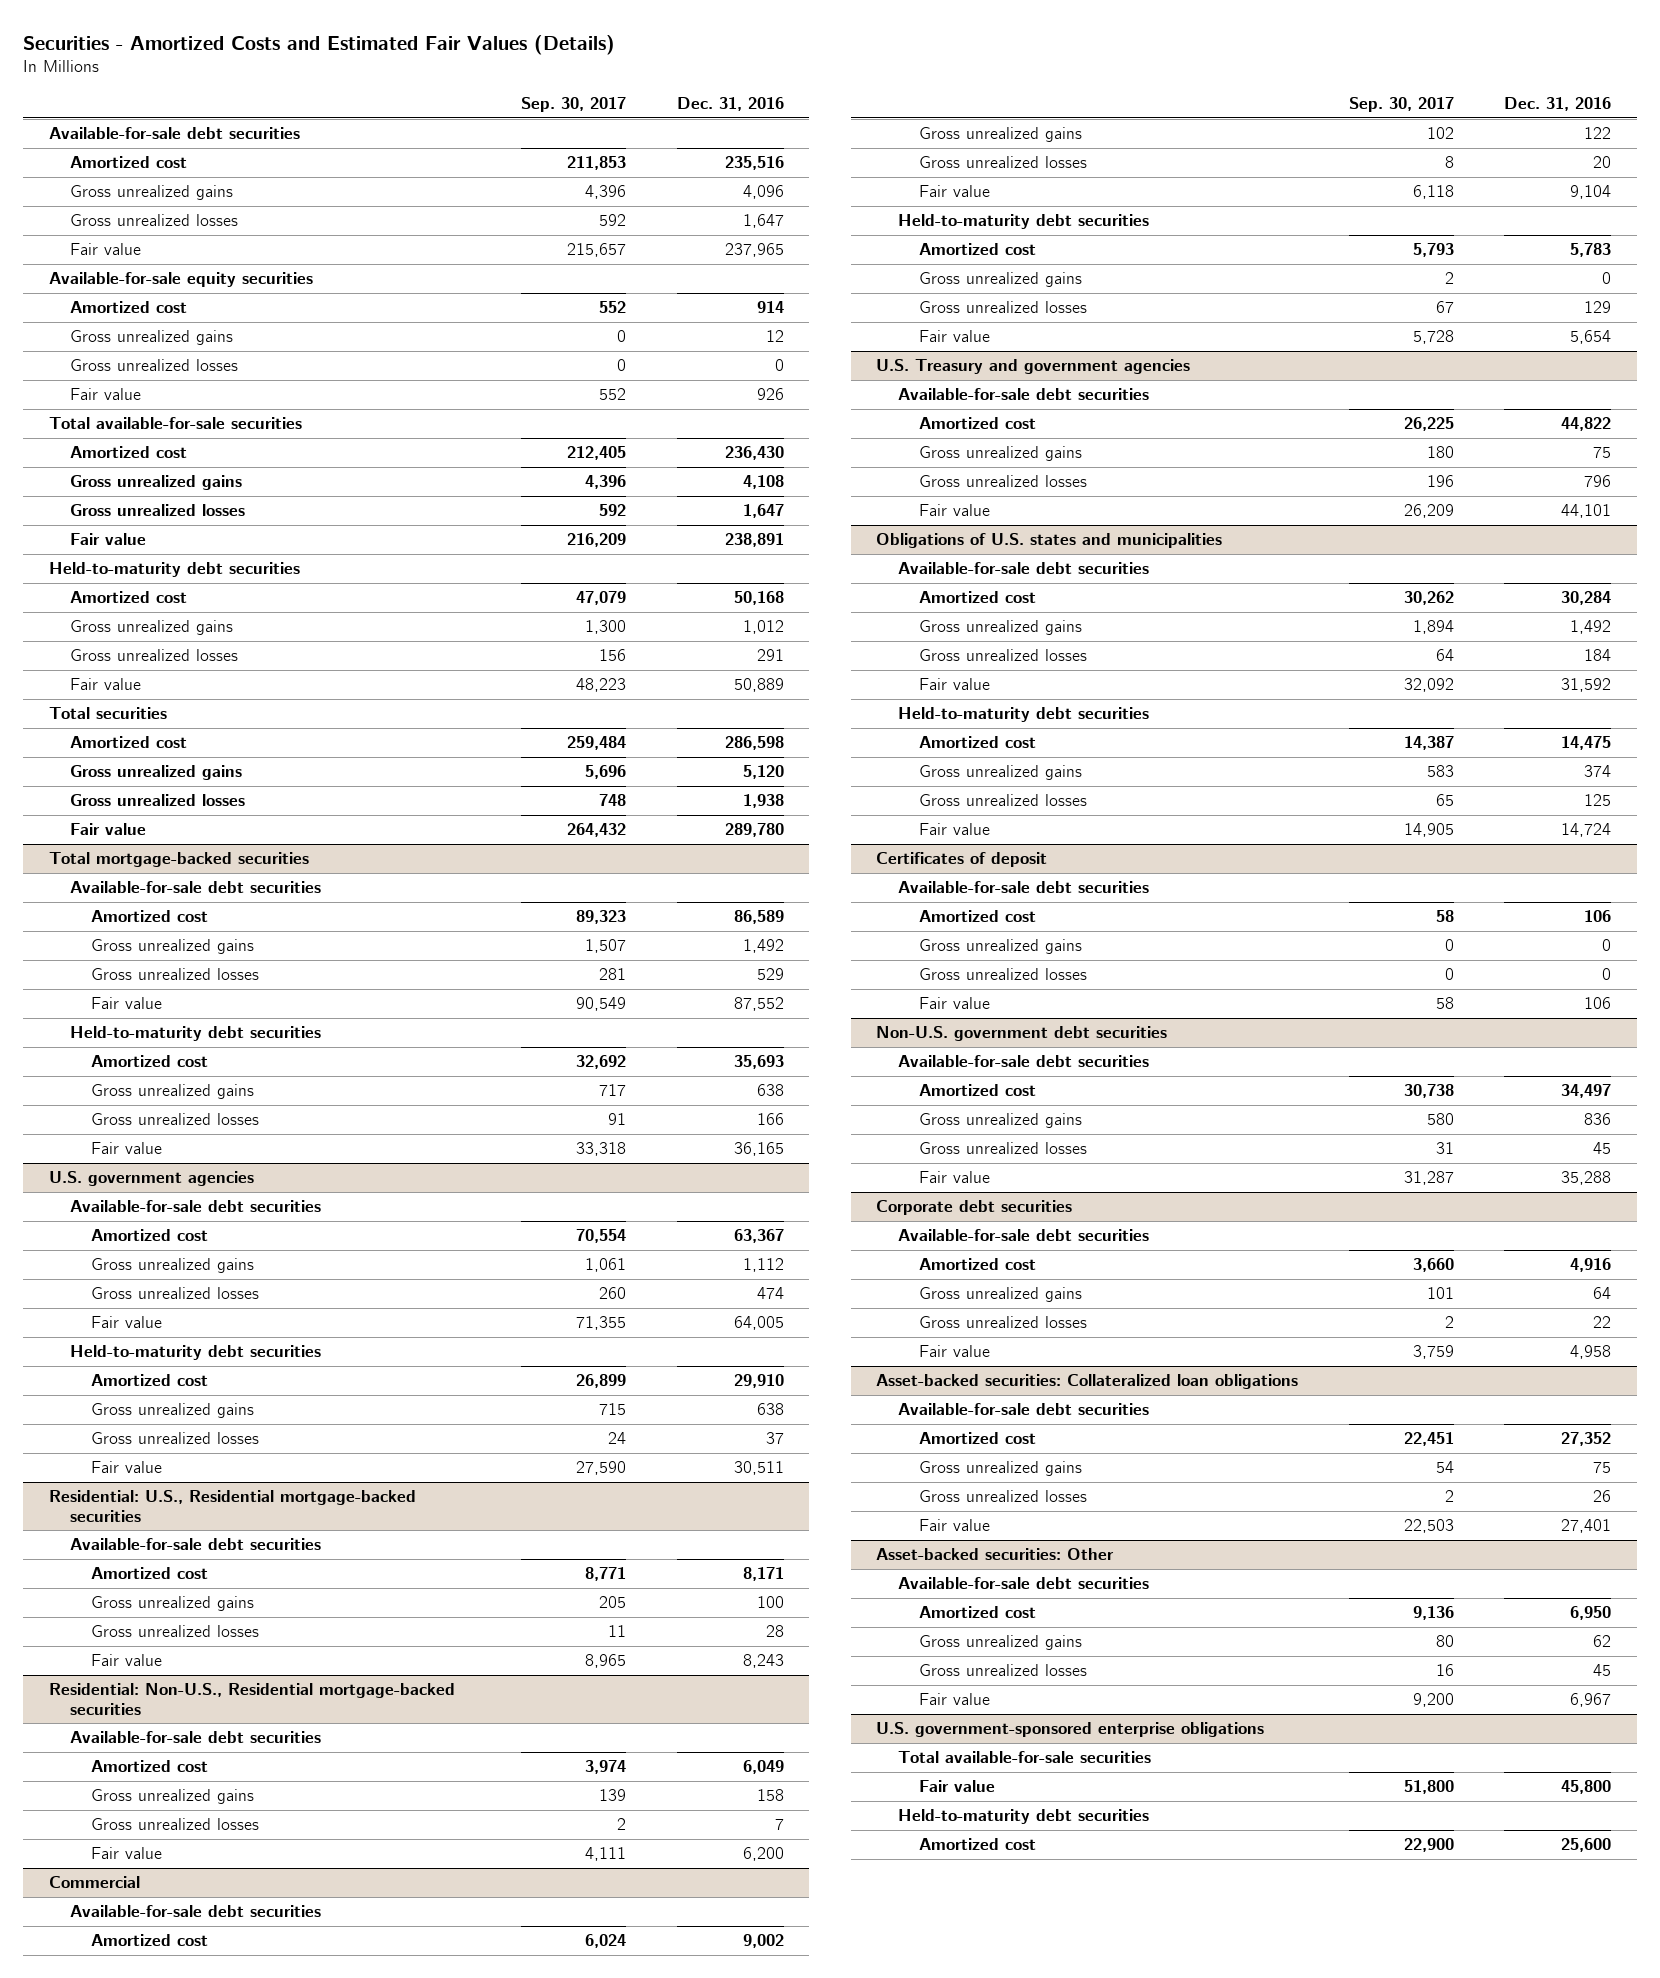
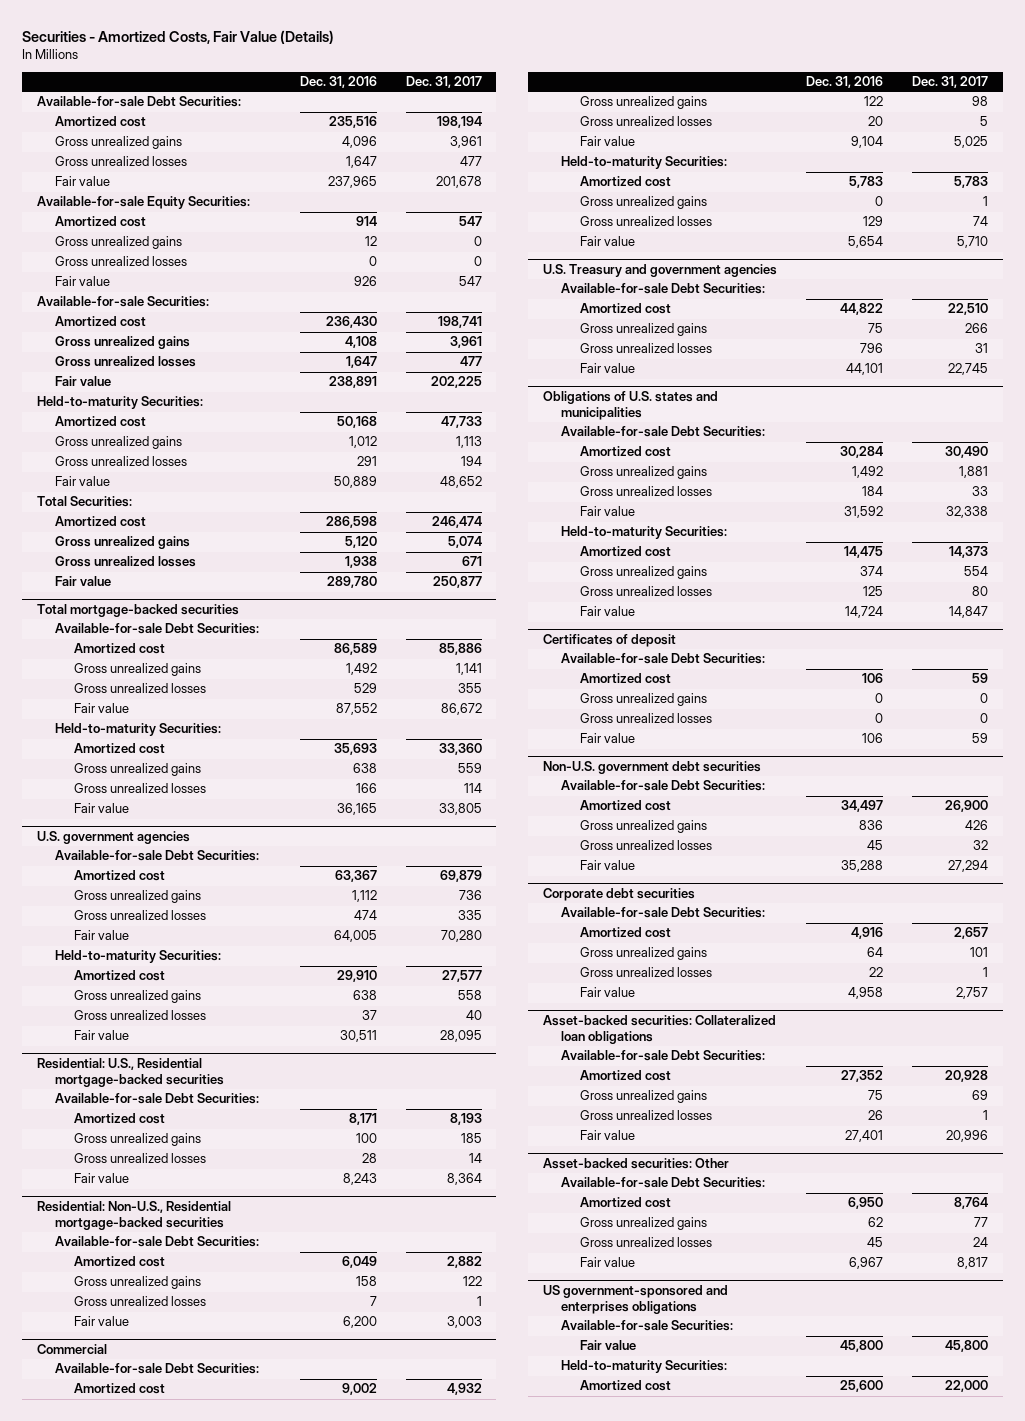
[23,34,616,55] Securities - Amortized Costs and Estimated Fair Values (Details) -> [21,29,334,44] Securities - Amortized Costs, Fair Value (Details)
[521,97,627,113] Sep. 30, 2017 -> none
none -> [405,76,482,89] Dec. 31, 2017
[48,127,300,140] Available-for-sale debt securities -> [36,96,241,108] Available-for-sale Debt Securities:
[48,272,313,288] Available-for-sale equity securities -> [36,196,250,210] Available-for-sale Equity Securities:
[48,417,302,430] Total available-for-sale securities -> [36,296,209,308] Available-for-sale Securities:
[48,562,300,578] Held-to-maturity debt securities -> [36,396,203,410] Held-to-maturity Securities:
[48,707,167,720] Total securities -> [36,496,132,508] Total Securities:
[70,881,322,894] Available-for-sale debt securities -> [55,623,260,635] Available-for-sale Debt Securities:
[70,1026,322,1042] Held-to-maturity debt securities -> [55,723,222,737] Held-to-maturity Securities:
[70,1200,322,1213] Available-for-sale debt securities -> [55,850,260,862] Available-for-sale Debt Securities:
[70,1345,322,1361] Held-to-maturity debt securities -> [55,950,222,964] Held-to-maturity Securities:
[70,1538,322,1551] Available-for-sale debt securities -> [55,1093,260,1105] Available-for-sale Debt Securities:
[70,1731,322,1744] Available-for-sale debt securities -> [55,1236,260,1248] Available-for-sale Debt Securities:
[70,1905,322,1918] Available-for-sale debt securities -> [55,1363,260,1375] Available-for-sale Debt Securities:
[897,214,1149,230] Held-to-maturity debt securities -> [561,156,728,170] Held-to-maturity Securities:
[897,388,1149,401] Available-for-sale debt securities -> [561,283,766,295] Available-for-sale Debt Securities:
[897,562,1149,575] Available-for-sale debt securities -> [561,426,766,438] Available-for-sale Debt Securities:
[897,707,1149,723] Held-to-maturity debt securities -> [561,526,728,540] Held-to-maturity Securities:
[897,881,1149,894] Available-for-sale debt securities -> [561,653,766,665] Available-for-sale Debt Securities:
[897,1055,1149,1068] Available-for-sale debt securities -> [561,780,766,792] Available-for-sale Debt Securities:
[897,1229,1149,1242] Available-for-sale debt securities -> [561,907,766,919] Available-for-sale Debt Securities:
[897,1403,1149,1416] Available-for-sale debt securities -> [561,1050,766,1062] Available-for-sale Debt Securities:
[897,1577,1149,1590] Available-for-sale debt securities -> [561,1177,766,1189] Available-for-sale Debt Securities:
[876,1722,1265,1738] U.S. government-sponsored enterprise obligations -> [542,1285,728,1314] US government-sponsored and enterprises obligations
[897,1751,1151,1764] Total available-for-sale securities -> [561,1320,734,1332] Available-for-sale Securities:
[897,1809,1149,1825] Held-to-maturity debt securities -> [561,1360,728,1374] Held-to-maturity Securities:

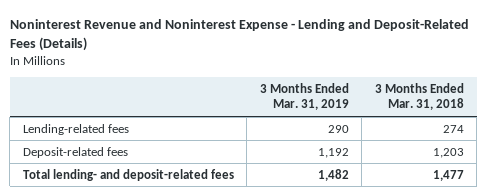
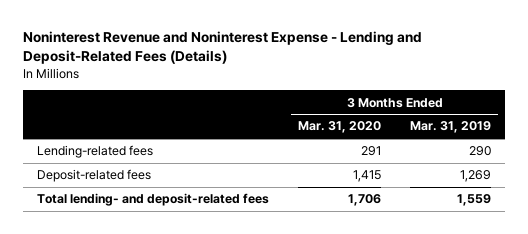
[374,82,464,111] 3 Months Ended Mar. 31, 2018 -> none
none -> [298,121,382,134] Mar. 31, 2020
[317,147,349,158] 1,192 -> [460,170,492,183] 1,269
[317,168,349,181] 1,482 -> [457,194,492,207] 1,559

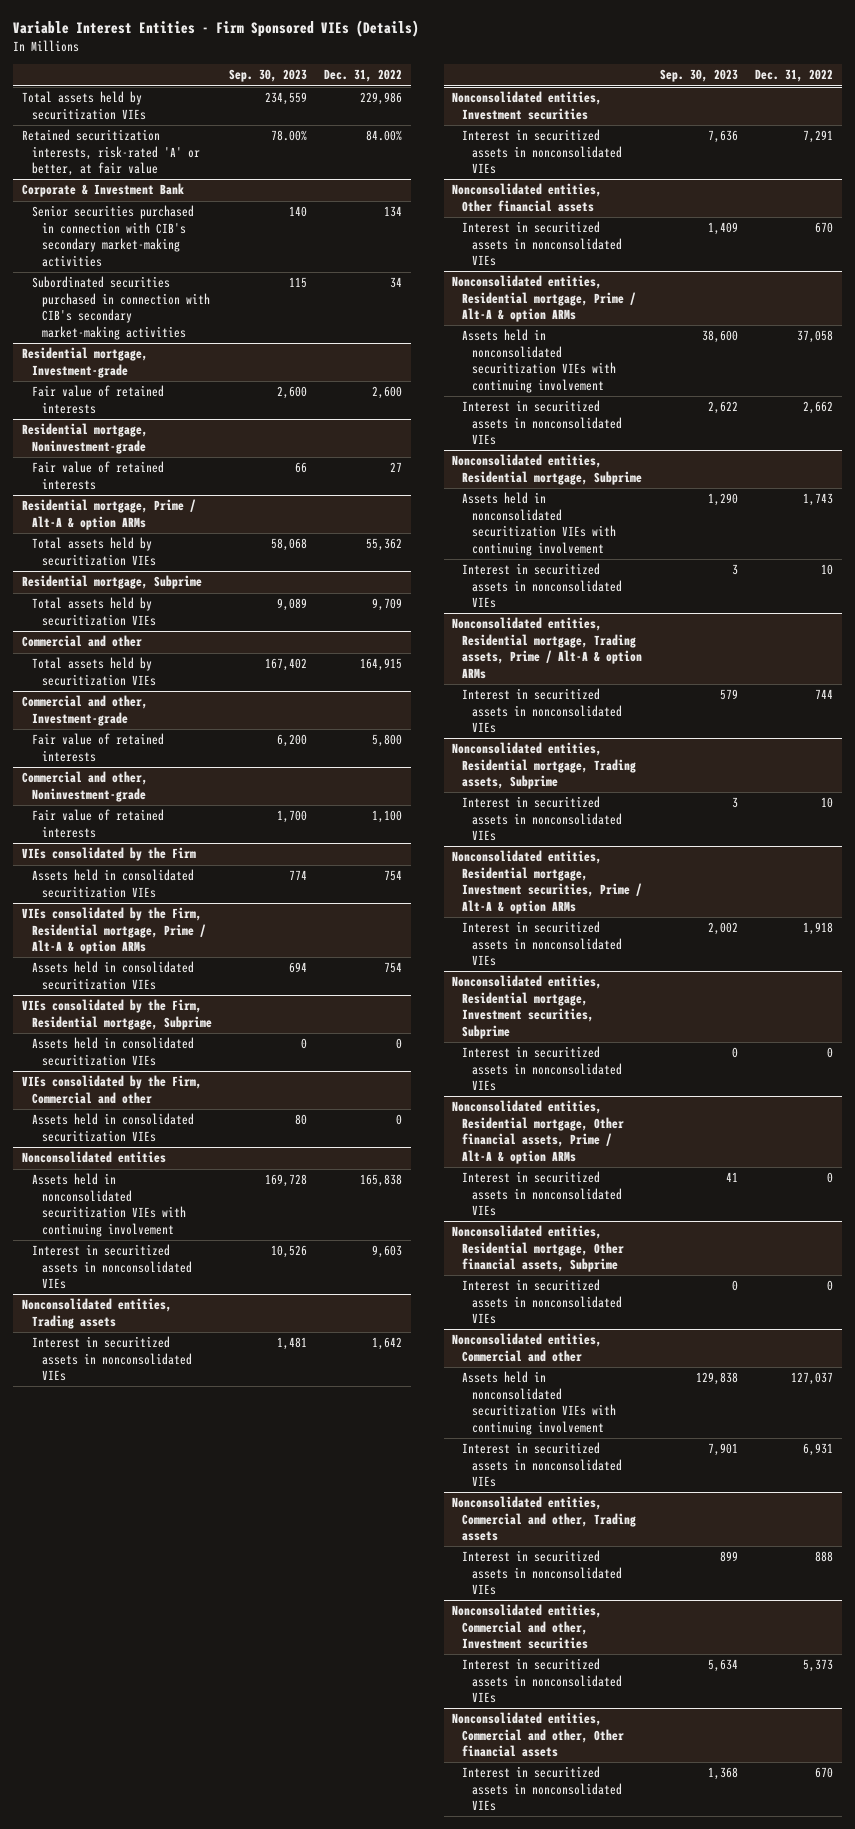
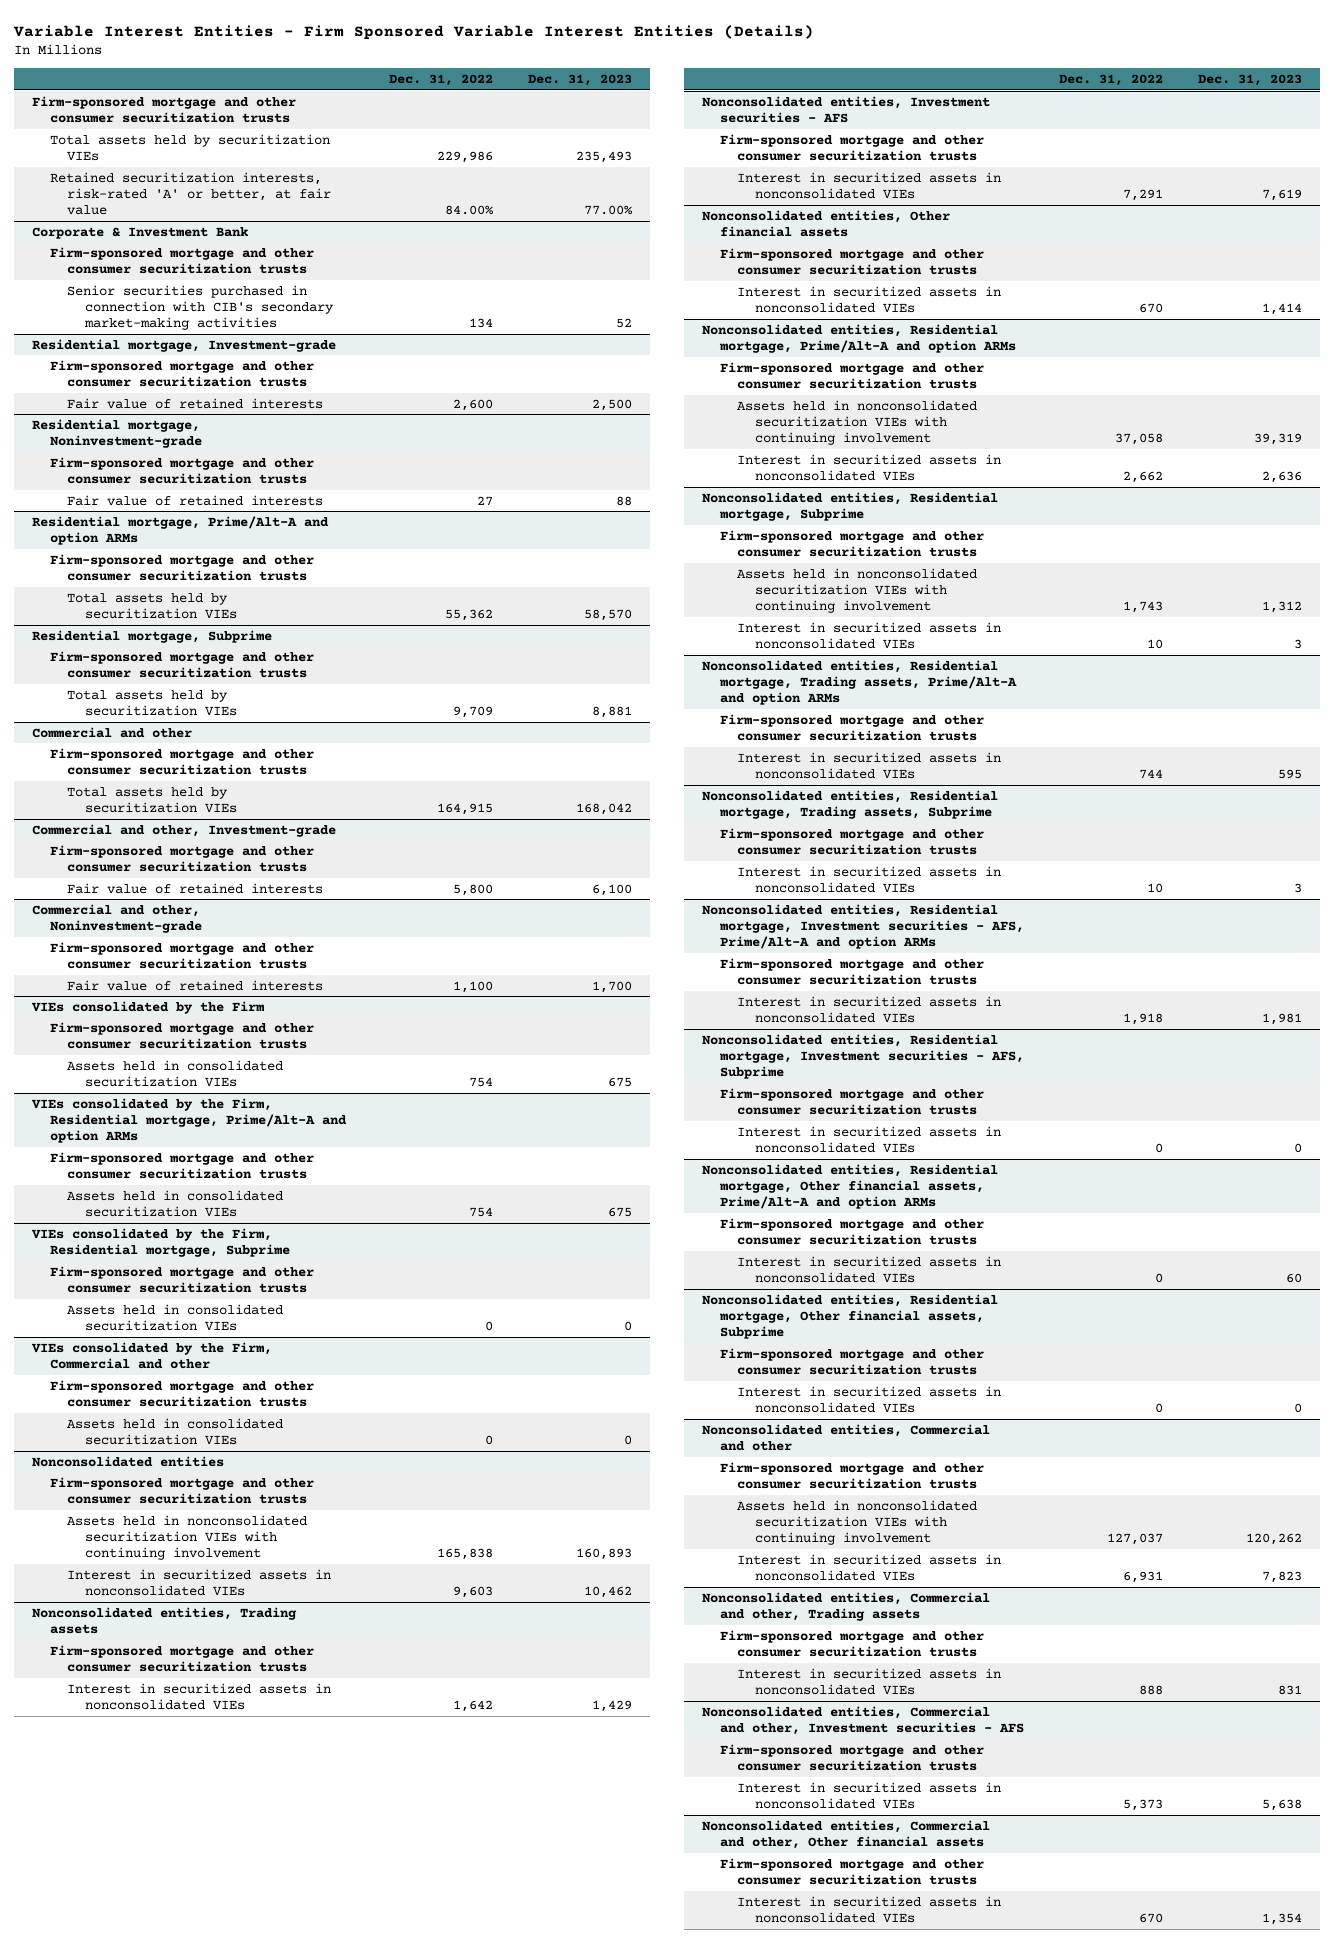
[13,20,420,38] Variable Interest Entities - Firm Sponsored VIEs (Details) -> [13,24,815,40] Variable Interest Entities - Firm Sponsored Variable Interest Entities (Details)
[229,69,308,83] Sep. 30, 2023 -> none
none -> [528,73,633,86] Dec. 31, 2023
none -> [31,95,296,123] Firm-sponsored mortgage and other consumer securitization trusts
none -> [49,246,314,274] Firm-sponsored mortgage and other consumer securitization trusts
[31,276,210,340] Subordinated securities purchased in connection with CIB's secondary market-making activities -> none
none -> [49,359,314,387] Firm-sponsored mortgage and other consumer securitization trusts
none -> [49,456,314,484] Firm-sponsored mortgage and other consumer securitization trusts
[21,499,196,530] Residential mortgage, Prime / Alt-A & option ARMs -> [31,515,329,545] Residential mortgage, Prime/Alt-A and option ARMs
none -> [49,553,314,581] Firm-sponsored mortgage and other consumer securitization trusts
none -> [49,650,314,678] Firm-sponsored mortgage and other consumer securitization trusts
none -> [49,747,314,775] Firm-sponsored mortgage and other consumer securitization trusts
none -> [49,844,314,872] Firm-sponsored mortgage and other consumer securitization trusts
none -> [49,941,314,969] Firm-sponsored mortgage and other consumer securitization trusts
none -> [49,1021,314,1049] Firm-sponsored mortgage and other consumer securitization trusts
[21,907,206,955] VIEs consolidated by the Firm, Residential mortgage, Prime / Alt-A & option ARMs -> [30,1097,347,1144] VIEs consolidated by the Firm, Residential mortgage, Prime/Alt-A and option ARMs
none -> [49,1151,314,1179] Firm-sponsored mortgage and other consumer securitization trusts
none -> [49,1265,314,1293] Firm-sponsored mortgage and other consumer securitization trusts
none -> [49,1379,314,1407] Firm-sponsored mortgage and other consumer securitization trusts
none -> [49,1476,314,1504] Firm-sponsored mortgage and other consumer securitization trusts
none -> [49,1644,314,1672] Firm-sponsored mortgage and other consumer securitization trusts
[452,91,603,120] Nonconsolidated entities, Investment securities -> [702,95,991,123] Nonconsolidated entities, Investment securities - AFS
none -> [719,133,984,161] Firm-sponsored mortgage and other consumer securitization trusts
none -> [719,247,984,275] Firm-sponsored mortgage and other consumer securitization trusts
[452,275,637,323] Nonconsolidated entities, Residential mortgage, Prime / Alt-A & option ARMs -> [702,323,1016,353] Nonconsolidated entities, Residential mortgage, Prime/Alt-A and option ARMs
none -> [719,361,984,389] Firm-sponsored mortgage and other consumer securitization trusts
none -> [719,529,984,557] Firm-sponsored mortgage and other consumer securitization trusts
[452,617,643,679] Nonconsolidated entities, Residential mortgage, Trading assets, Prime / Alt-A & option ARMs -> [702,659,1017,706] Nonconsolidated entities, Residential mortgage, Trading assets, Prime/Alt-A and option ARMs
none -> [719,713,984,741] Firm-sponsored mortgage and other consumer securitization trusts
none -> [719,827,984,855] Firm-sponsored mortgage and other consumer securitization trusts
[452,850,643,914] Nonconsolidated entities, Residential mortgage, Investment securities, Prime / Alt-A & option ARMs -> [702,903,1024,950] Nonconsolidated entities, Residential mortgage, Investment securities - AFS, Prime/Alt-A and option ARMs
none -> [719,957,984,985] Firm-sponsored mortgage and other consumer securitization trusts
[452,975,603,1039] Nonconsolidated entities, Residential mortgage, Investment securities, Subprime -> [702,1033,1024,1080] Nonconsolidated entities, Residential mortgage, Investment securities - AFS, Subprime
none -> [719,1087,984,1115] Firm-sponsored mortgage and other consumer securitization trusts
[452,1100,625,1164] Nonconsolidated entities, Residential mortgage, Other financial assets, Prime / Alt-A & option ARMs -> [702,1163,999,1210] Nonconsolidated entities, Residential mortgage, Other financial assets, Prime/Alt-A and option ARMs
none -> [719,1217,984,1245] Firm-sponsored mortgage and other consumer securitization trusts
none -> [719,1347,984,1375] Firm-sponsored mortgage and other consumer securitization trusts
none -> [719,1461,984,1489] Firm-sponsored mortgage and other consumer securitization trusts
none -> [719,1629,984,1657] Firm-sponsored mortgage and other consumer securitization trusts
[452,1604,603,1650] Nonconsolidated entities, Commercial and other, Investment securities -> [702,1705,1024,1735] Nonconsolidated entities, Commercial and other, Investment securities - AFS
none -> [719,1743,984,1771] Firm-sponsored mortgage and other consumer securitization trusts
none -> [719,1857,984,1885] Firm-sponsored mortgage and other consumer securitization trusts

